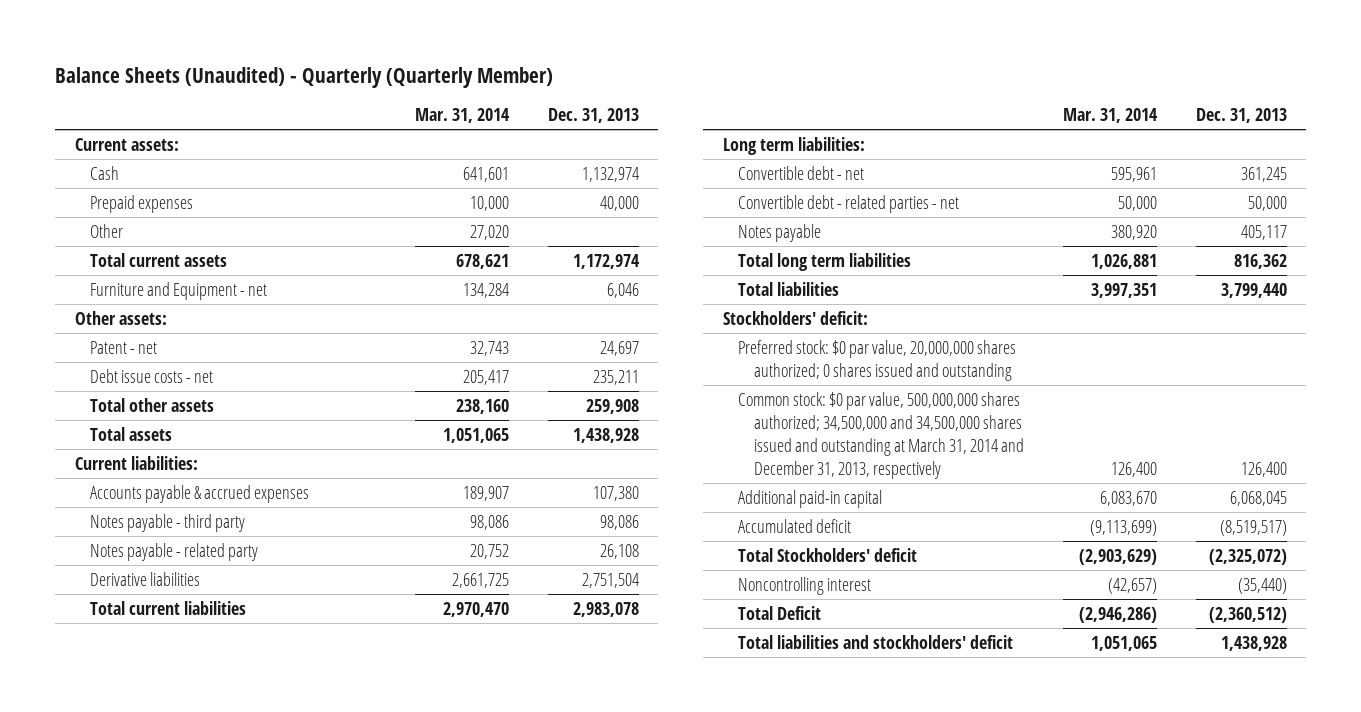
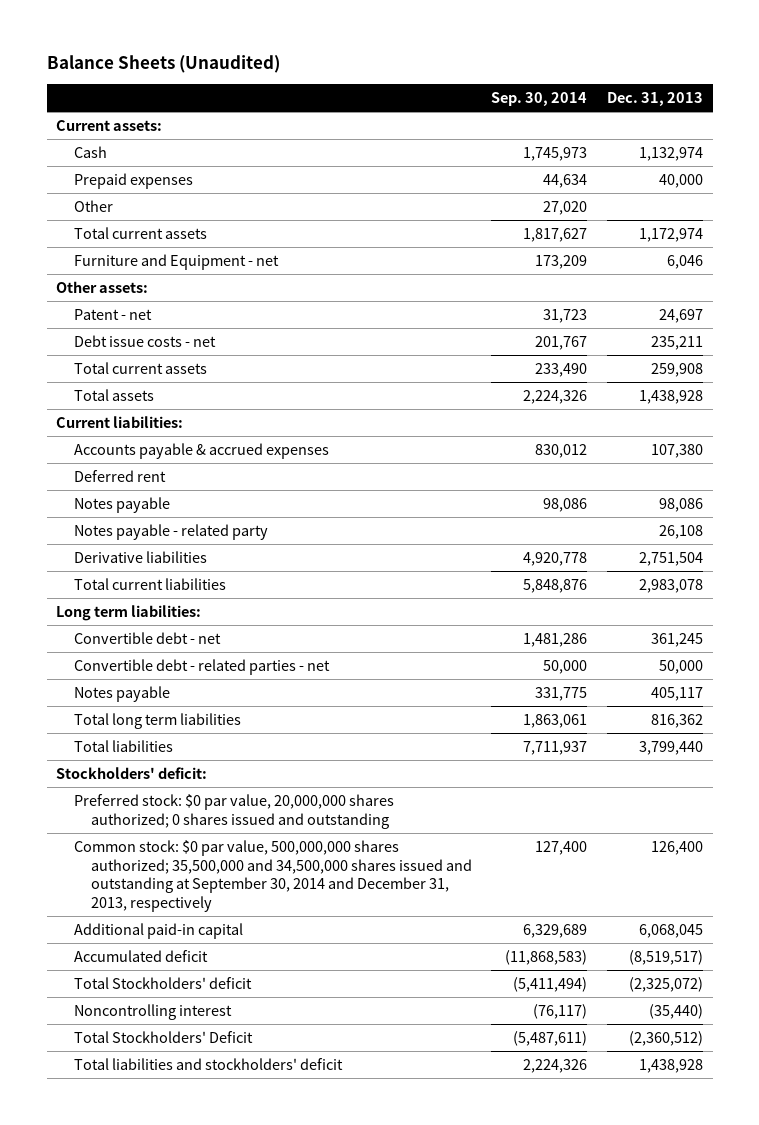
[55,66,554,88] Balance Sheets (Unaudited) - Quarterly (Quarterly Member) -> [46,55,280,74] Balance Sheets (Unaudited)
[414,108,510,124] Mar. 31, 2014 -> none
none -> [491,92,588,107] Sep. 30, 2014
[90,397,215,412] Total other assets -> [73,362,207,375] Total current assets
none -> [73,470,166,483] Deferred rent
[90,513,246,532] Notes payable - third party -> [73,497,170,514] Notes payable
[738,391,1024,480] Common stock: $0 par value, 500,000,000 shares authorized; 34,500,000 and 34,500,000 shares issued and outstanding at March 31, 2014 and December 31, 2013, respectively -> [73,840,472,913] Common stock: $0 par value, 500,000,000 shares authorized; 35,500,000 and 34,500,000 shares issued and outstanding at September 30, 2014 and December 31, 2013, respectively
[738,605,822,620] Total Deficit -> [73,1031,253,1044] Total Stockholders' Deficit

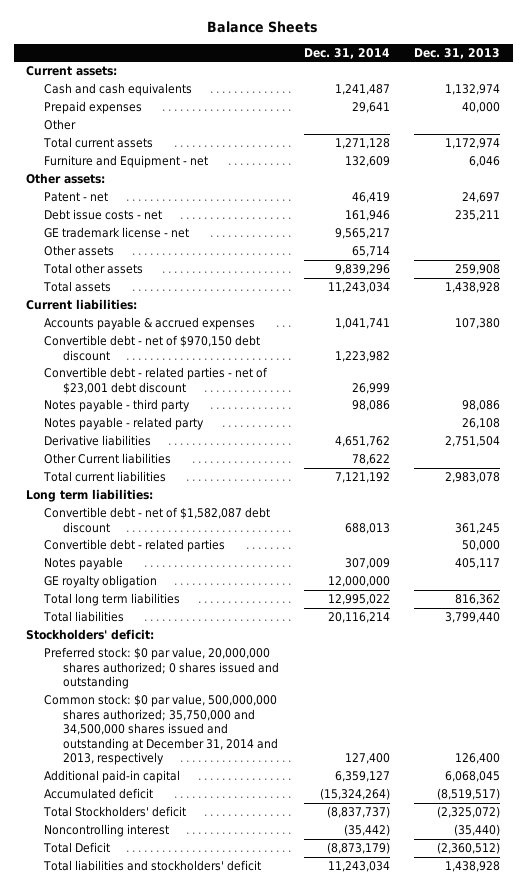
[46,55,280,74] Balance Sheets (Unaudited) -> [207,20,319,33] Balance Sheets
[491,92,588,107] Sep. 30, 2014 -> none
none -> [303,47,390,59] Dec. 31, 2014
[73,146,107,159] Cash -> [44,83,193,97] Cash and cash equivalents
none -> [44,227,190,239] GE trademark license - net
none -> [44,245,115,257] Other assets
[73,362,207,375] Total current assets -> [43,263,144,275] Total other assets
[73,470,166,483] Deferred rent -> none
none -> [44,335,261,361] Convertible debt - net of $970,150 debt discount
none -> [44,367,269,394] Convertible debt - related parties - net of $23,001 debt discount
[73,497,170,514] Notes payable -> [44,399,191,413] Notes payable - third party
none -> [44,453,172,465] Other Current liabilities
[73,632,221,645] Convertible debt - net -> [44,507,271,533] Convertible debt - net of $1,582,087 debt discount
[73,659,330,676] Convertible debt - related parties - net -> [44,539,226,553] Convertible debt - related parties
none -> [44,575,158,589] GE royalty obligation
[73,840,472,913] Common stock: $0 par value, 500,000,000 shares authorized; 35,500,000 and 34,500,000 shares issued and outstanding at September 30, 2014 and December 31, 2013, respectively -> [44,694,278,766] Common stock: $0 par value, 500,000,000 shares authorized; 35,750,000 and 34,500,000 shares issued and outstanding at December 31, 2014 and 2013, respectively
[73,1031,253,1044] Total Stockholders' Deficit -> [43,842,111,854] Total Deficit

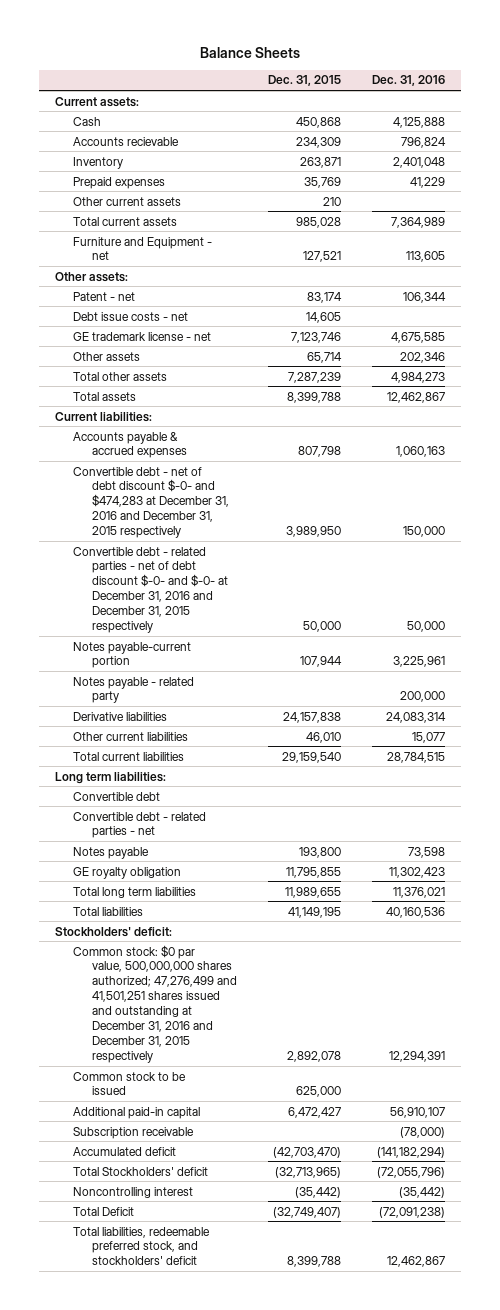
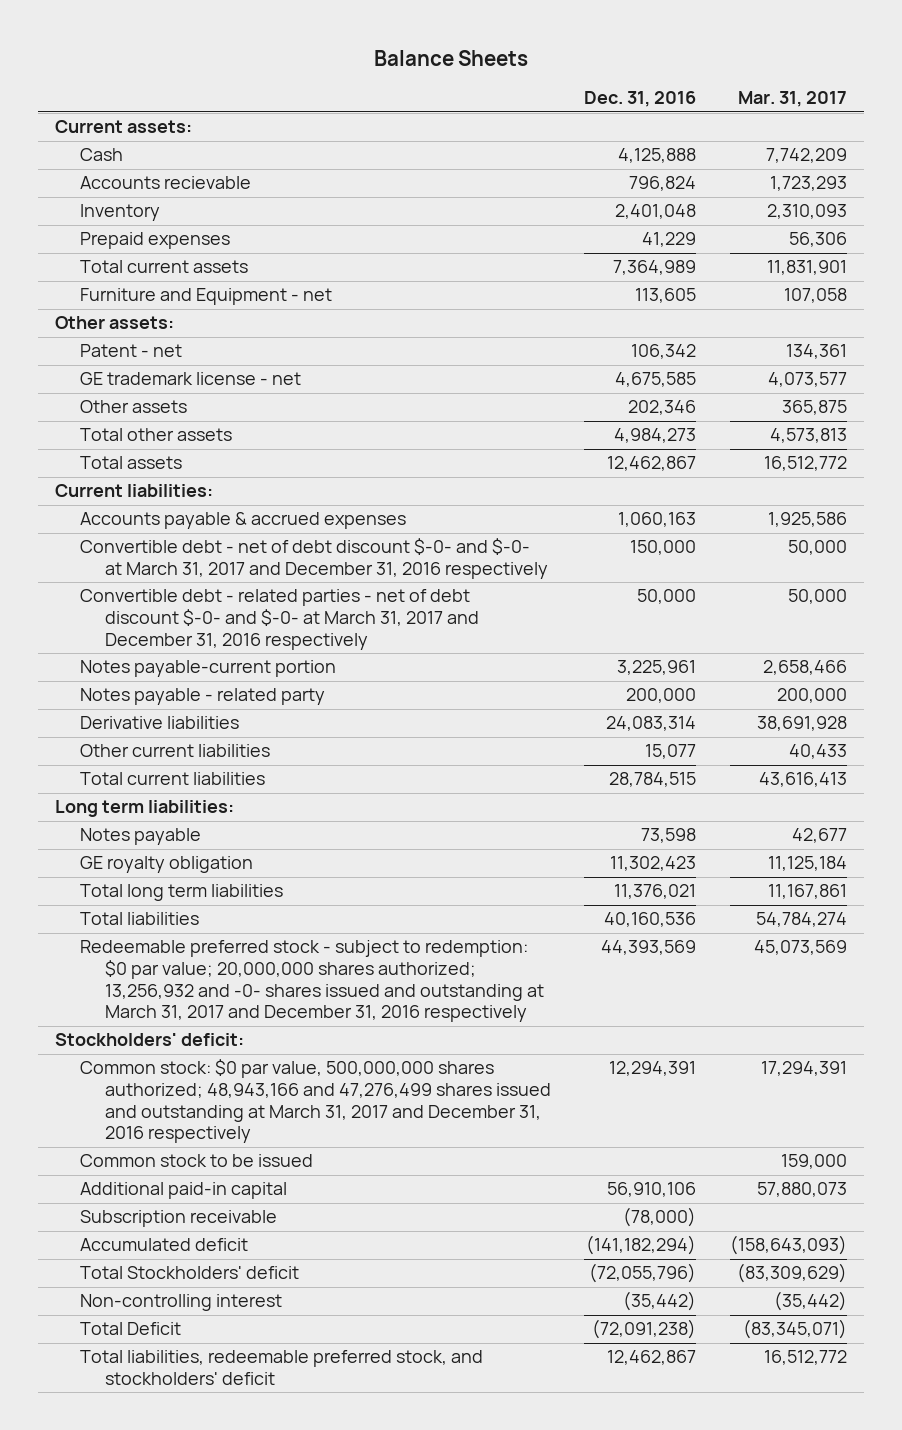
[268,75,342,87] Dec. 31, 2015 -> none
none -> [738,91,848,108] Mar. 31, 2017
[73,196,182,206] Other current assets -> none
[73,311,189,321] Debt issue costs - net -> none
[403,291,447,303] 106,344 -> [631,344,697,360] 106,342
[73,466,230,539] Convertible debt - net of debt discount $-0- and $474,283 at December 31, 2016 and December 31, 2015 respectively -> [79,538,548,580] Convertible debt - net of debt discount $-0- and $-0- at March 31, 2017 and December 31, 2016 respectively
[73,546,229,633] Convertible debt - related parties - net of debt discount $-0- and $-0- at December 31, 2016 and December 31, 2015 respectively -> [79,589,479,650] Convertible debt - related parties - net of debt discount $-0- and $-0- at March 31, 2017 and December 31, 2016 respectively
[73,791,161,801] Convertible debt -> none
[73,811,207,839] Convertible debt - related parties - net -> none
none -> [79,940,544,1023] Redeemable preferred stock - subject to redemption: $0 par value; 20,000,000 shares authorized; 13,256,932 and -0- shares issued and outstanding at March 31, 2017 and December 31, 2016 respectively
[73,944,238,1063] Common stock: $0 par value, 500,000,000 shares authorized; 47,276,499 and 41,501,251 shares issued and outstanding at December 31, 2016 and December 31, 2015 respectively -> [79,1059,551,1144] Common stock: $0 par value, 500,000,000 shares authorized; 48,943,166 and 47,276,499 shares issued and outstanding at March 31, 2017 and December 31, 2016 respectively
[390,1106,446,1118] 56,910,107 -> [607,1182,697,1198] 56,910,106
[73,1186,194,1198] Noncontrolling interest -> [79,1294,282,1312] Non-controlling interest

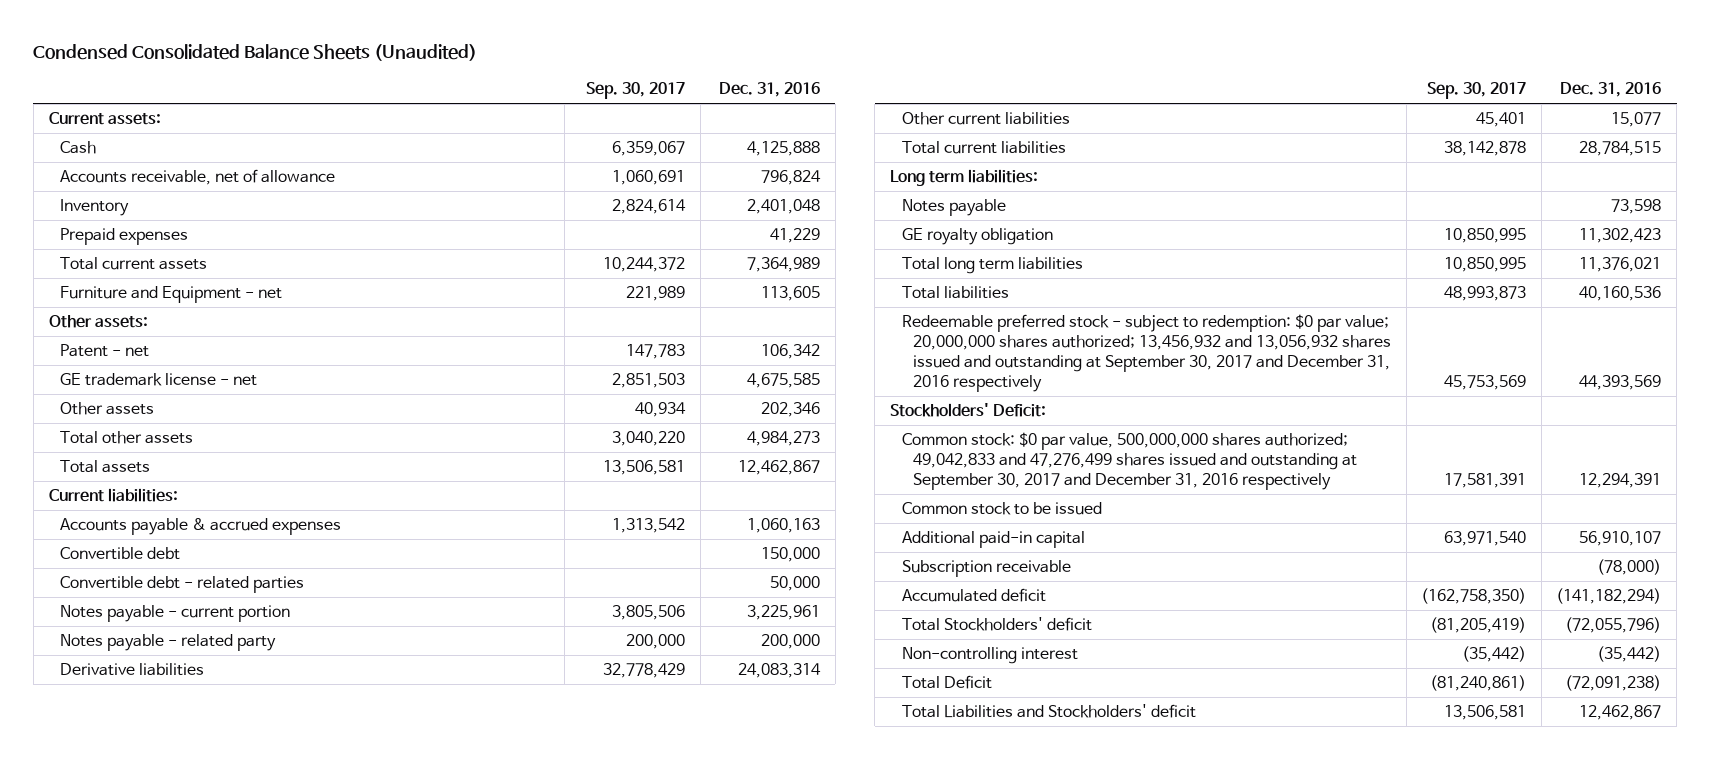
[374,49,529,66] Balance Sheets -> [33,43,478,61] Condensed Consolidated Balance Sheets (Unaudited)
[738,91,848,108] Mar. 31, 2017 -> none
none -> [586,82,686,100] Sep. 30, 2017
[79,176,251,190] Accounts recievable -> [60,169,336,186] Accounts receivable, net of allowance
[79,538,548,580] Convertible debt - net of debt discount $-0- and $-0- at March 31, 2017 and December 31, 2016 respectively -> [60,547,181,561] Convertible debt
[79,589,479,650] Convertible debt - related parties - net of debt discount $-0- and $-0- at March 31, 2017 and December 31, 2016 respectively -> [60,576,305,594] Convertible debt - related parties
[79,660,336,678] Notes payable-current portion -> [60,605,291,623] Notes payable - current portion
[79,940,544,1023] Redeemable preferred stock - subject to redemption: $0 par value; 20,000,000 shares authorized; 13,256,932 and -0- shares issued and outstanding at March 31, 2017 and December 31, 2016 respectively -> [901,314,1392,392] Redeemable preferred stock - subject to redemption: $0 par value; 20,000,000 shares authorized; 13,456,932 and 13,056,932 shares issued and outstanding at September 30, 2017 and December 31, 2016 respectively
[55,1033,245,1047] Stockholders' deficit: -> [889,403,1046,418] Stockholders' Deficit:
[79,1059,551,1144] Common stock: $0 par value, 500,000,000 shares authorized; 48,943,166 and 47,276,499 shares issued and outstanding at March 31, 2017 and December 31, 2016 respectively -> [901,432,1358,491] Common stock: $0 par value, 500,000,000 shares authorized; 49,042,833 and 47,276,499 shares issued and outstanding at September 30, 2017 and December 31, 2016 respectively
[607,1182,697,1198] 56,910,106 -> [1579,531,1662,547] 56,910,107
[79,1350,483,1386] Total liabilities, redeemable preferred stock, and stockholders' deficit -> [901,704,1196,719] Total Liabilities and Stockholders' deficit

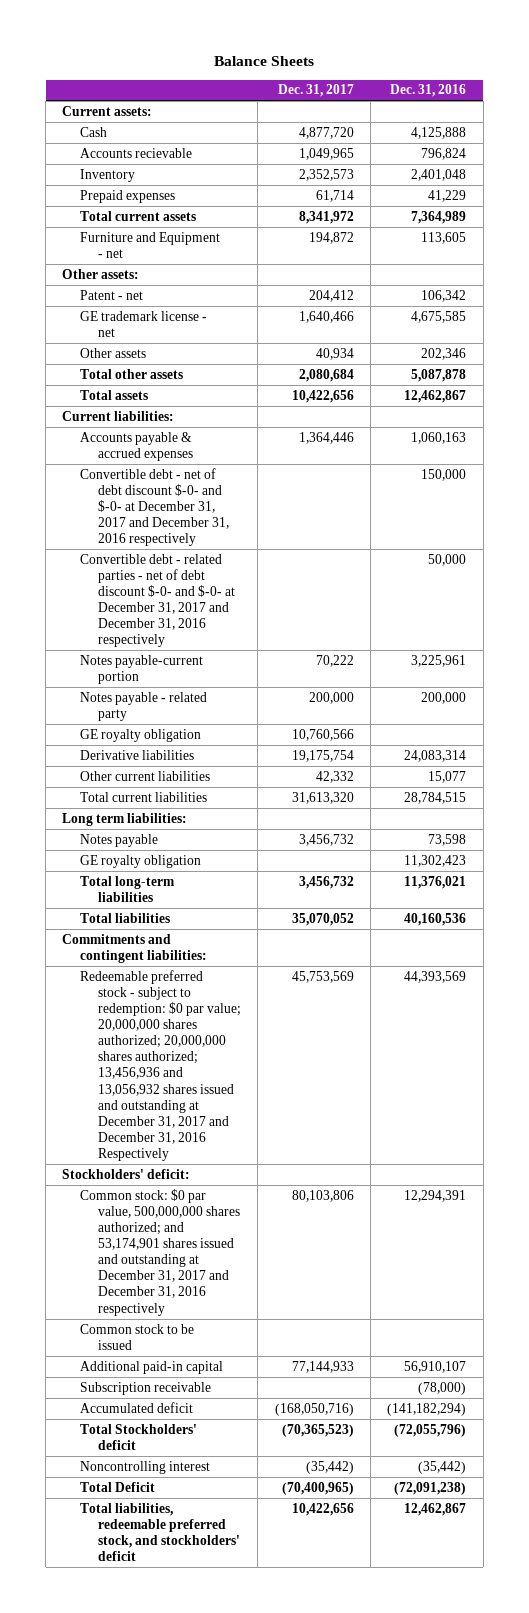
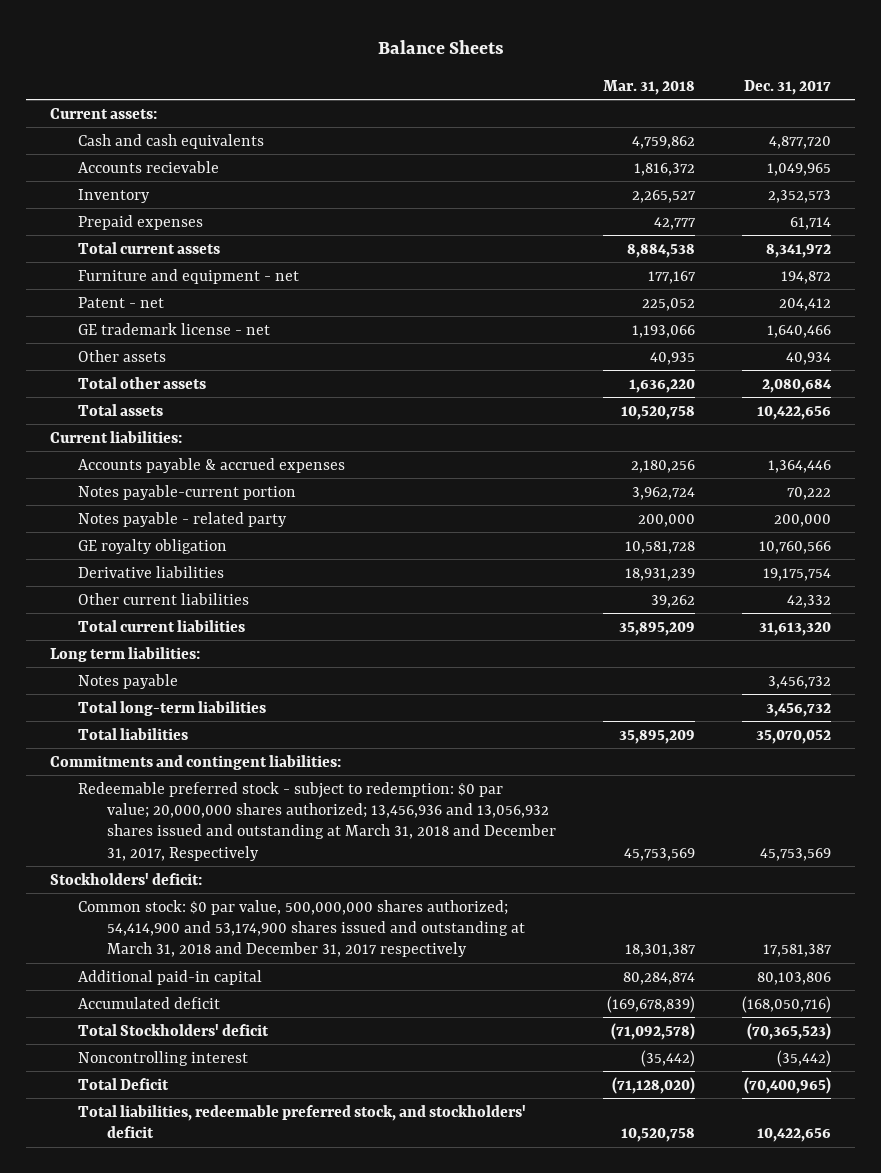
[390,84,467,98] Dec. 31, 2016 -> none
none -> [602,79,695,95] Mar. 31, 2018
[80,126,108,137] Cash -> [78,133,265,149] Cash and cash equivalents
[62,268,140,279] Other assets: -> none
[80,231,221,258] Furniture and Equipment - net -> [78,268,300,284] Furniture and equipment - net
[80,467,230,547] Convertible debt - net of debt discount $-0- and $-0- at December 31, 2017 and December 31, 2016 respectively -> none
[80,553,236,648] Convertible debt - related parties - net of debt discount $-0- and $-0- at December 31, 2017 and December 31, 2016 respectively -> none
[80,854,202,868] GE royalty obligation -> none
[80,969,242,1162] Redeemable preferred stock - subject to redemption: $0 par value; 20,000,000 shares authorized; 20,000,000 shares authorized; 13,456,936 and 13,056,932 shares issued and outstanding at December 31, 2017 and December 31, 2016 Respectively -> [78,781,556,861] Redeemable preferred stock - subject to redemption: $0 par value; 20,000,000 shares authorized; 13,456,936 and 13,056,932 shares issued and outstanding at March 31, 2018 and December 31, 2017, Respectively
[80,1323,195,1350] Common stock to be issued -> none
[80,1381,212,1395] Subscription receivable -> none
[80,1188,241,1316] Common stock: $0 par value, 500,000,000 shares authorized; and 53,174,901 shares issued and outstanding at December 31, 2017 and December 31, 2016 respectively -> [78,899,525,958] Common stock: $0 par value, 500,000,000 shares authorized; 54,414,900 and 53,174,900 shares issued and outstanding at March 31, 2018 and December 31, 2017 respectively
[291,1189,354,1202] 80,103,806 -> [763,944,833,958] 17,581,387
[291,1360,354,1373] 77,144,933 -> [757,971,832,985] 80,103,806

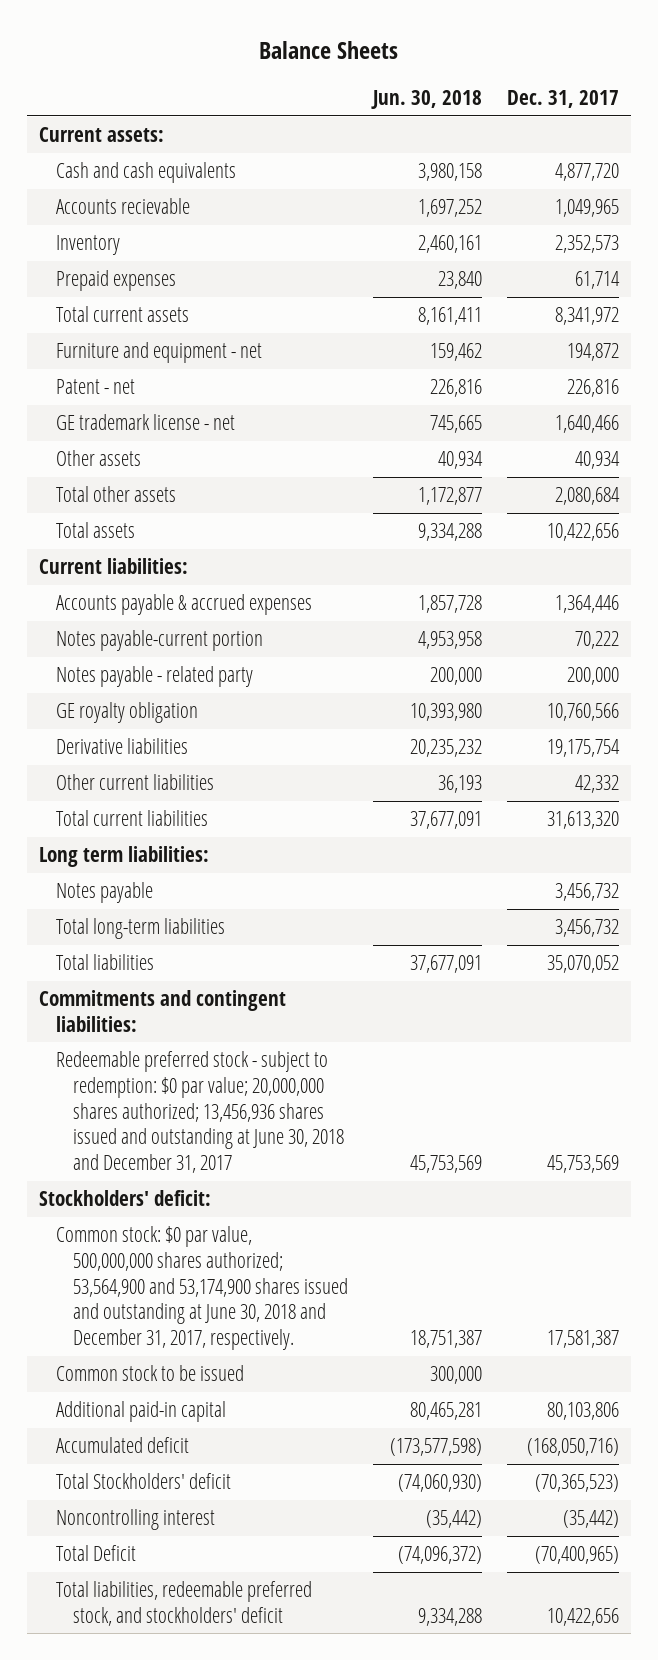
[602,79,695,95] Mar. 31, 2018 -> none
none -> [370,90,482,110] Jun. 30, 2018
[779,297,832,311] 204,412 -> [566,379,619,398] 226,816
[78,781,556,861] Redeemable preferred stock - subject to redemption: $0 par value; 20,000,000 shares authorized; 13,456,936 and 13,056,932 shares issued and outstanding at March 31, 2018 and December 31, 2017, Respectively -> [56,1051,344,1174] Redeemable preferred stock - subject to redemption: $0 par value; 20,000,000 shares authorized; 13,456,936 shares issued and outstanding at June 30, 2018 and December 31, 2017
[78,899,525,958] Common stock: $0 par value, 500,000,000 shares authorized; 54,414,900 and 53,174,900 shares issued and outstanding at March 31, 2018 and December 31, 2017 respectively -> [56,1226,348,1351] Common stock: $0 par value, 500,000,000 shares authorized; 53,564,900 and 53,174,900 shares issued and outstanding at June 30, 2018 and December 31, 2017, respectively.
none -> [56,1365,245,1382] Common stock to be issued

